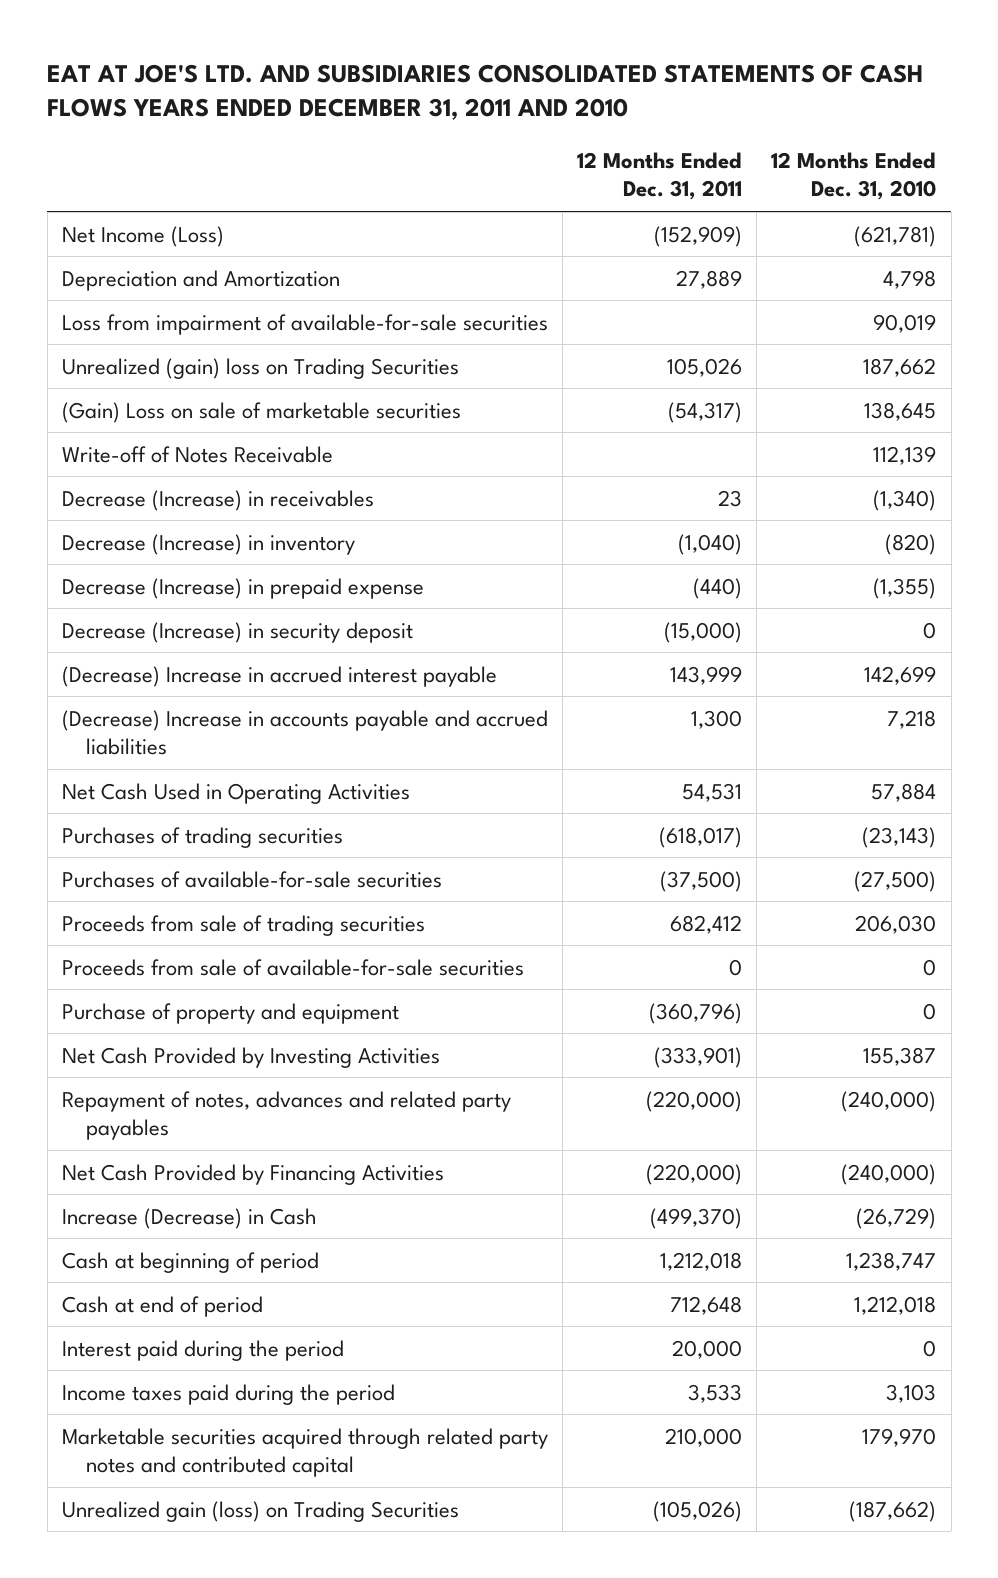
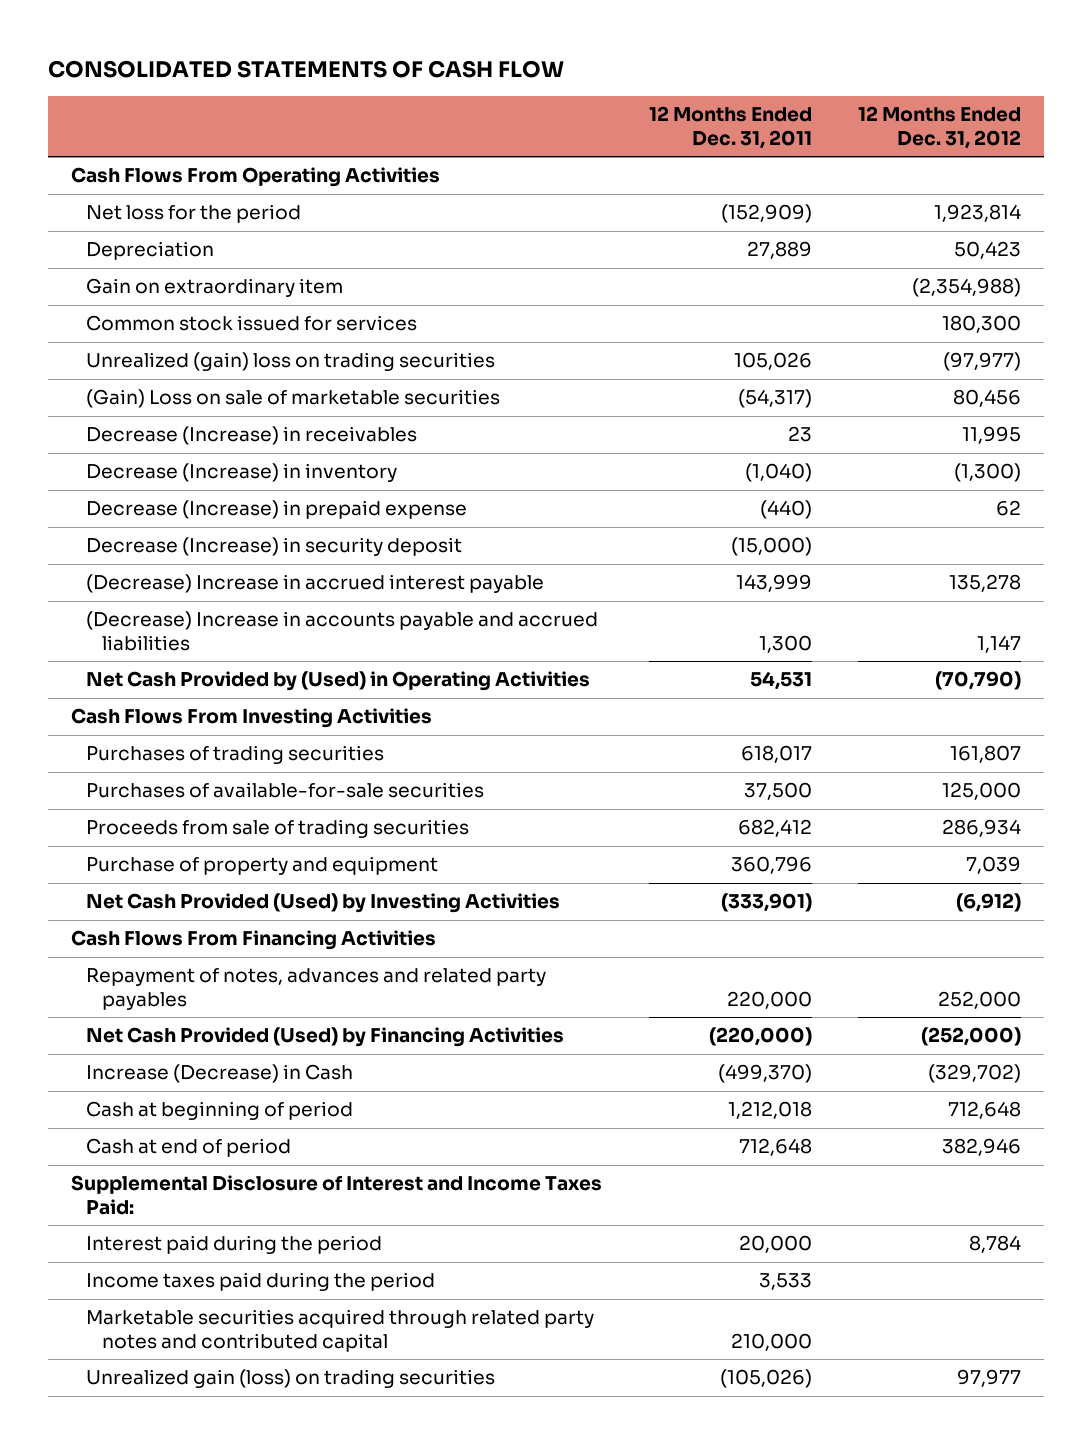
[47,63,924,121] EAT AT JOE'S LTD. AND SUBSIDIARIES CONSOLIDATED STATEMENTS OF CASH FLOWS YEARS ENDED DECEMBER 31, 2011 AND 2010 -> [48,60,565,79] CONSOLIDATED STATEMENTS OF CASH FLOW
[771,152,937,201] 12 Months Ended Dec. 31, 2010 -> none
none -> [857,106,1021,149] 12 Months Ended Dec. 31, 2012
[61,313,548,335] Loss from impairment of available-for-sale securities -> none
none -> [71,167,441,188] Cash Flows From Operating Activities
[61,225,224,247] Net Income (Loss) -> [86,204,302,224] Net loss for the period
[61,269,340,291] Depreciation and Amortization -> [86,241,215,261] Depreciation
none -> [86,278,344,298] Gain on extraordinary item
none -> [86,315,418,332] Common stock issued for services
[61,357,459,379] Unrealized (gain) loss on Trading Securities -> [86,352,496,372] Unrealized (gain) loss on trading securities
[61,445,333,463] Write-off of Notes Receivable -> none
[61,782,410,804] Net Cash Used in Operating Activities -> [86,671,591,692] Net Cash Provided by (Used) in Operating Activities
none -> [71,708,433,729] Cash Flows From Investing Activities
[659,826,743,848] (618,017) -> [740,745,812,764] 618,017
[660,870,743,892] (37,500) -> [743,782,812,801] 37,500
[61,958,524,976] Proceeds from sale of available-for-sale securities -> none
[649,1002,743,1024] (360,796) -> [730,856,812,875] 360,796
[61,1046,440,1068] Net Cash Provided by Investing Activities -> [86,893,561,914] Net Cash Provided (Used) by Investing Activities
none -> [71,930,437,951] Cash Flows From Financing Activities
[646,1090,743,1112] (220,000) -> [726,990,812,1009] 220,000
[61,1163,444,1185] Net Cash Provided by Financing Activities -> [86,1027,565,1048] Net Cash Provided (Used) by Financing Activities
none -> [71,1175,603,1215] Supplemental Disclosure of Interest and Income Taxes Paid:
[61,1500,459,1522] Unrealized gain (loss) on Trading Securities -> [86,1369,496,1389] Unrealized gain (loss) on trading securities

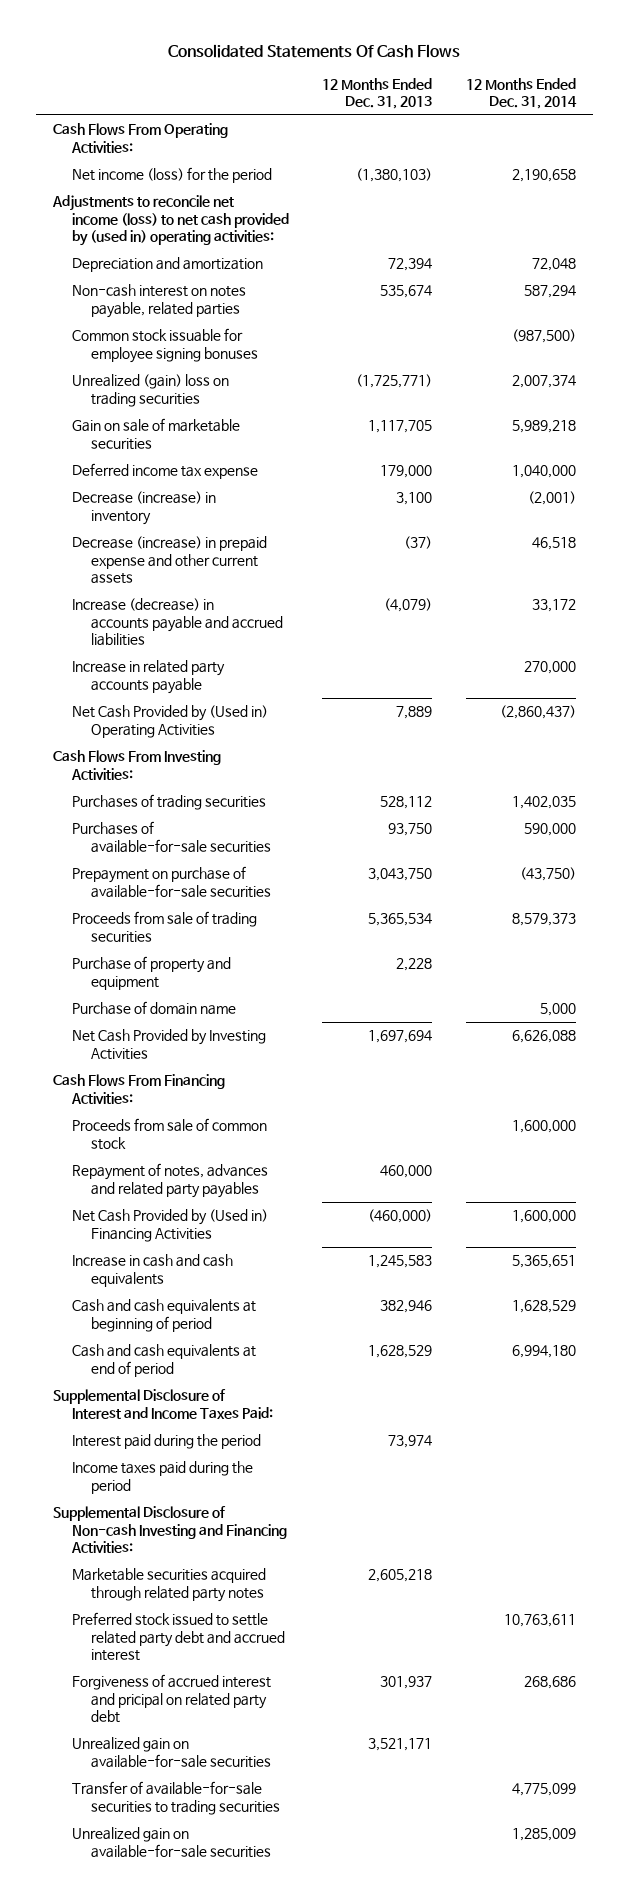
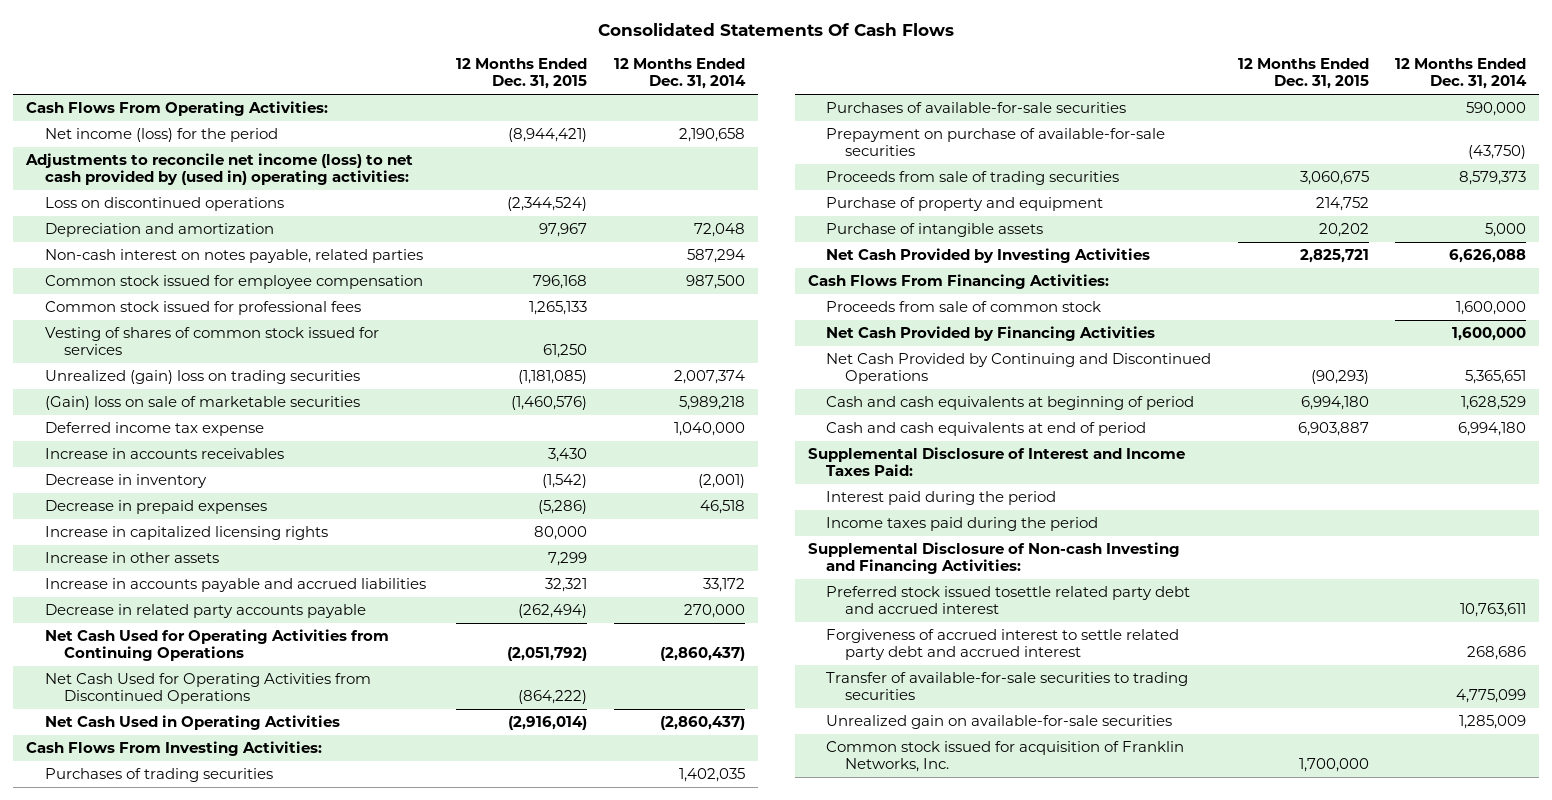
[322,77,433,109] 12 Months Ended Dec. 31, 2013 -> none
none -> [456,58,588,90] 12 Months Ended Dec. 31, 2015
none -> [45,197,285,212] Loss on discontinued operations
[71,328,258,363] Common stock issuable for employee signing bonuses -> none
none -> [45,275,424,290] Common stock issued for employee compensation
none -> [45,301,362,316] Common stock issued for professional fees
none -> [45,327,380,356] Vesting of shares of common stock issued for services
[71,418,240,450] Gain on sale of marketable securities -> [45,396,361,411] (Gain) loss on sale of marketable securities
none -> [45,448,285,460] Increase in accounts receivables
[71,491,216,525] Decrease (increase) in inventory -> [45,474,208,489] Decrease in inventory
[71,536,267,585] Decrease (increase) in prepaid expense and other current assets -> [45,500,268,515] Decrease in prepaid expenses
none -> [45,526,329,541] Increase in capitalized licensing rights
none -> [45,552,220,564] Increase in other assets
[71,598,283,647] Increase (decrease) in accounts payable and accrued liabilities -> [45,578,427,593] Increase in accounts payable and accrued liabilities
[71,660,225,694] Increase in related party accounts payable -> [45,604,367,619] Decrease in related party accounts payable
none -> [45,629,390,662] Net Cash Used for Operating Activities from Continuing Operations
none -> [45,673,372,705] Net Cash Used for Operating Activities from Discontinued Operations
[71,705,268,738] Net Cash Provided by (Used in) Operating Activities -> [45,715,341,731] Net Cash Used in Operating Activities
[71,1001,236,1016] Purchase of domain name -> [826,223,1044,238] Purchase of intangible assets
[71,1163,268,1198] Repayment of notes, advances and related party payables -> none
[71,1209,268,1242] Net Cash Provided by (Used in) Financing Activities -> [826,326,1156,342] Net Cash Provided by Financing Activities
[71,1254,233,1287] Increase in cash and cash equivalents -> [826,353,1212,385] Net Cash Provided by Continuing and Discontinued Operations
[71,1568,266,1602] Marketable securities acquired through related party notes -> none
[71,1737,271,1768] Unrealized gain on available-for-sale securities -> none
[71,1612,285,1662] Preferred stock issued to settle related party debt and accrued interest -> [826,586,1191,615] Preferred stock issued tosettle related party debt and accrued interest
[71,1674,271,1724] Forgiveness of accrued interest and pricipal on related party debt -> [826,629,1180,661] Forgiveness of accrued interest to settle related party debt and accrued interest
none -> [826,741,1185,773] Common stock issued for acquisition of Franklin Networks, Inc.

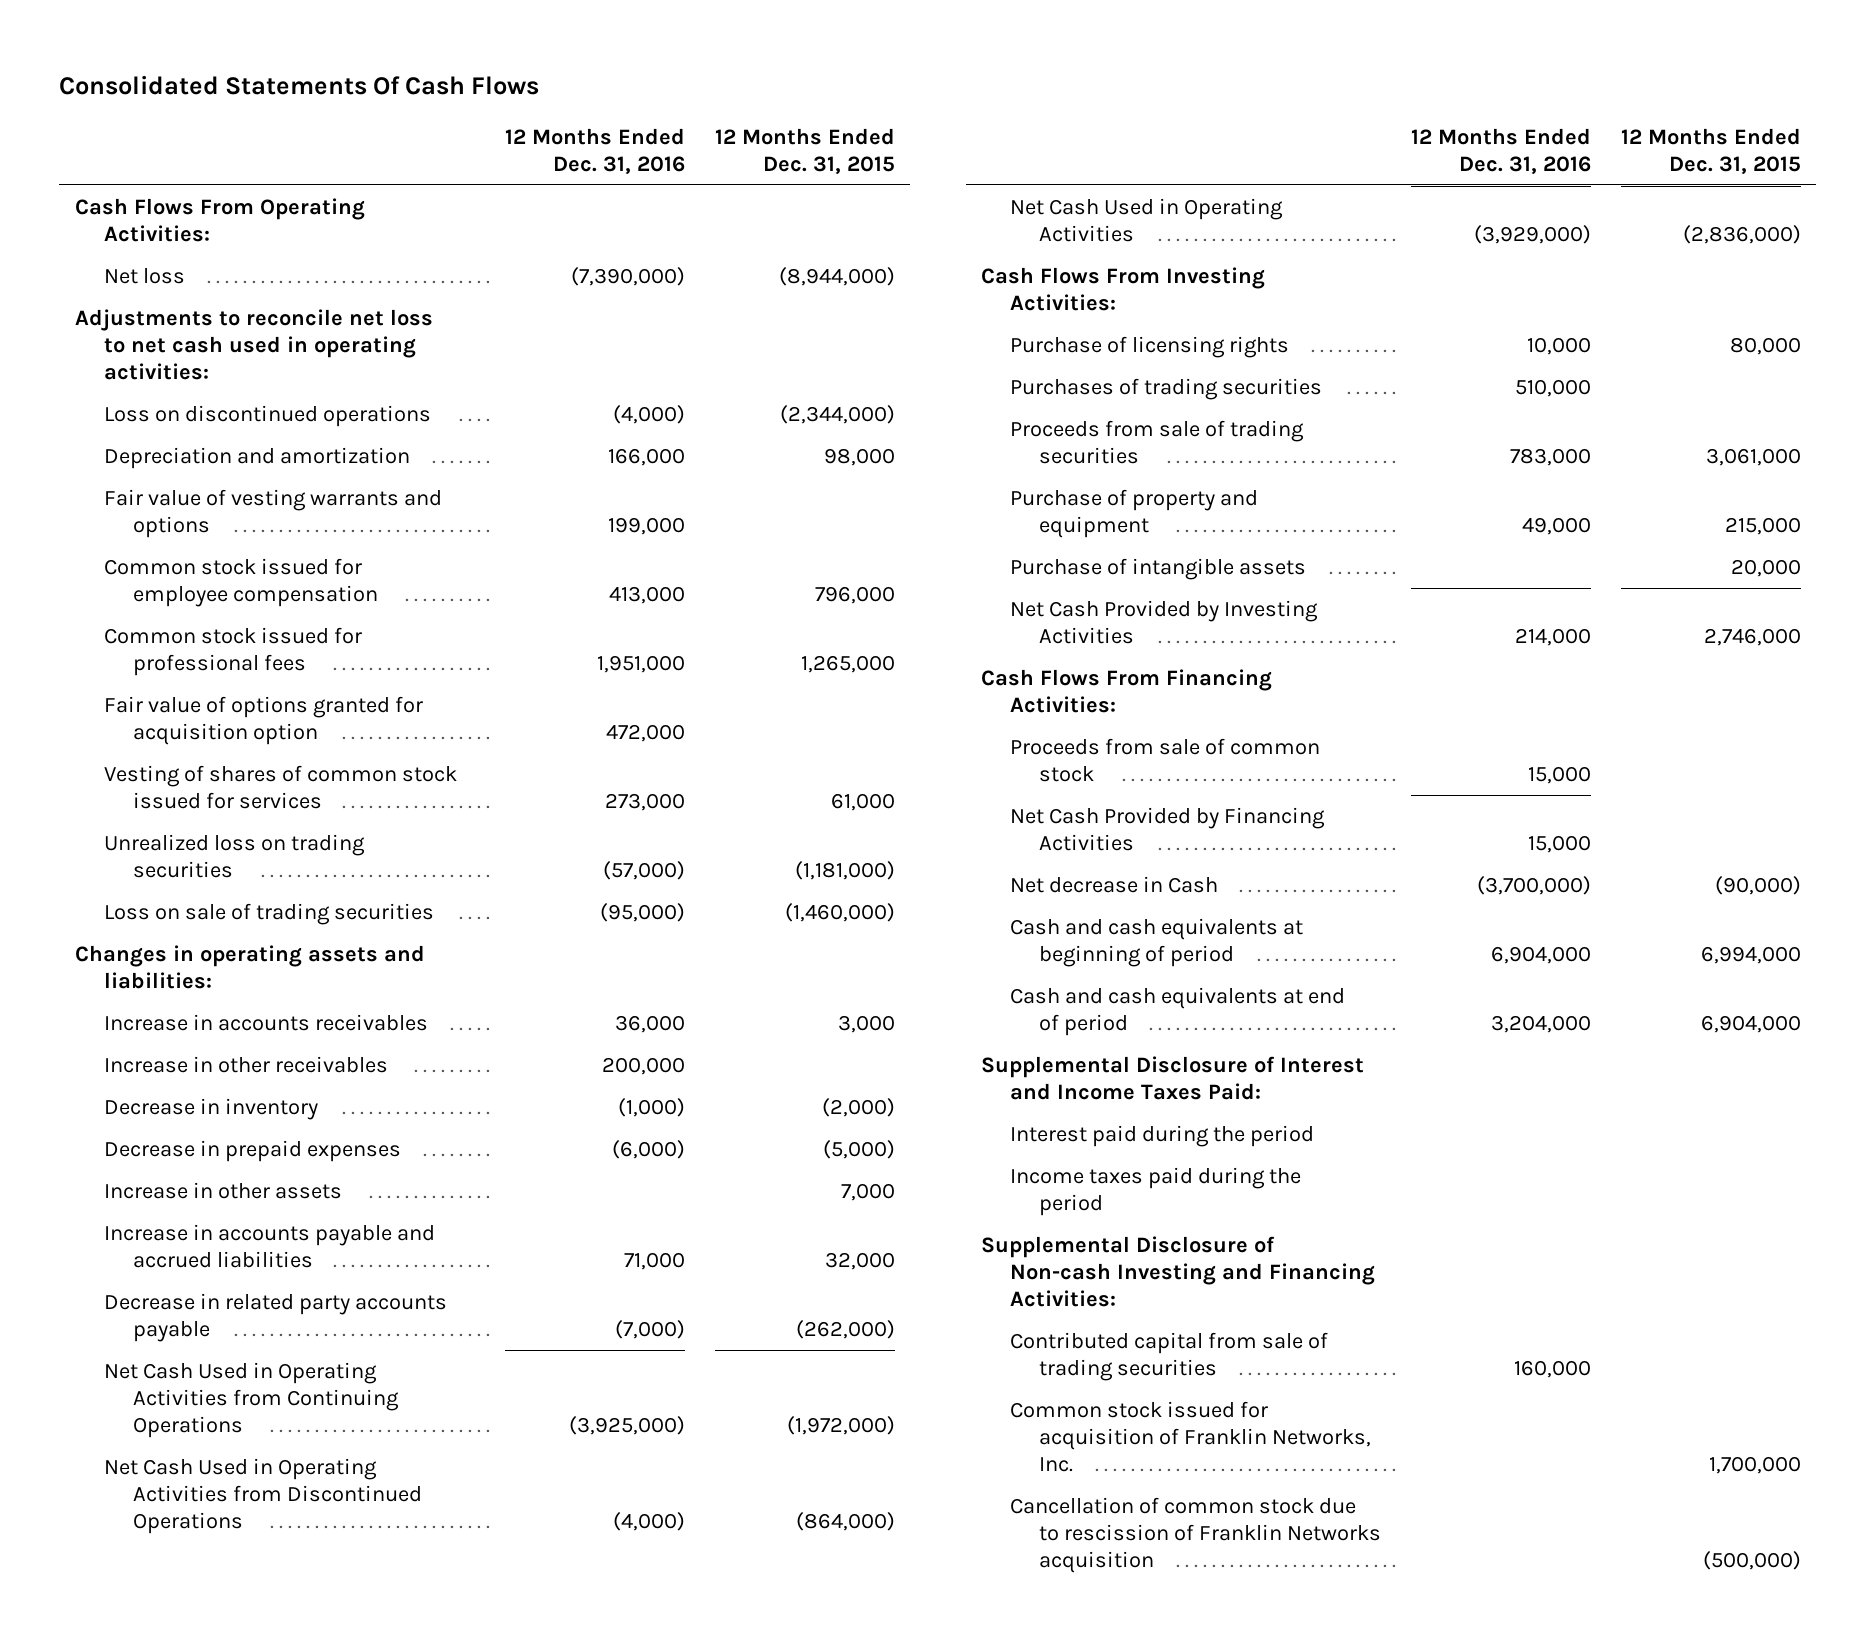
[613,58,746,90] 12 Months Ended Dec. 31, 2014 -> none
none -> [504,127,685,174] 12 Months Ended Dec. 31, 2016
[45,249,424,264] Non-cash interest on notes payable, related parties -> none
[45,422,265,437] Deferred income tax expense -> none
[45,526,329,541] Increase in capitalized licensing rights -> none
[45,128,279,143] Net income (loss) for the period -> [103,267,185,284] Net loss
[508,128,588,143] (8,944,421) -> [779,266,896,286] (8,944,000)
[25,153,414,186] Adjustments to reconcile net income (loss) to net cash provided by (used in) operating activities: -> [74,308,433,381] Adjustments to reconcile net loss to net cash used in operating activities:
[507,197,588,212] (2,344,524) -> [780,404,896,424] (2,344,000)
[539,223,588,238] 97,967 -> [824,447,896,466] 98,000
none -> [103,488,442,539] Fair value of vesting warrants and options
[533,275,588,290] 796,168 -> [815,586,896,605] 796,000
[529,301,588,316] 1,265,133 -> [801,655,896,674] 1,265,000
none -> [103,695,423,746] Fair value of options granted for acquisition option
[543,344,588,359] 61,250 -> [831,793,896,812] 61,000
[45,370,361,385] Unrealized (gain) loss on trading securities -> [103,833,365,879] Unrealized loss on trading securities
[518,370,588,385] (1,181,085) -> [795,861,896,881] (1,181,000)
[45,396,361,411] (Gain) loss on sale of marketable securities -> [103,902,434,925] Loss on sale of trading securities
[511,396,588,411] (1,460,576) -> [785,902,896,922] (1,460,000)
none -> [74,944,425,990] Changes in operating assets and liabilities:
[548,448,588,463] 3,430 -> [838,1014,896,1033] 3,000
none -> [103,1055,388,1073] Increase in other receivables
[542,474,588,489] (1,542) -> [822,1097,896,1117] (2,000)
[538,500,588,515] (5,286) -> [823,1139,896,1159] (5,000)
[548,552,588,567] 7,299 -> [841,1182,896,1201] 7,000
[545,578,588,593] 32,321 -> [825,1252,896,1271] 32,000
[518,604,588,619] (262,494) -> [796,1320,896,1340] (262,000)
[45,629,390,662] Net Cash Used for Operating Activities from Continuing Operations -> [103,1361,399,1439] Net Cash Used in Operating Activities from Continuing Operations
[507,647,588,662] (2,051,792) -> [787,1416,896,1436] (1,972,000)
[45,673,372,705] Net Cash Used for Operating Activities from Discontinued Operations -> [103,1457,422,1535] Net Cash Used in Operating Activities from Discontinued Operations
[518,690,588,705] (864,222) -> [796,1512,896,1532] (864,000)
[508,716,588,731] (2,916,014) -> [1683,225,1802,245] (2,836,000)
none -> [1009,335,1289,358] Purchase of licensing rights
[826,102,1127,114] Purchases of available-for-sale securities -> none
[826,128,1166,157] Prepayment on purchase of available-for-sale securities -> none
[1299,171,1369,186] 3,060,675 -> [1706,448,1802,467] 3,061,000
[1315,197,1369,212] 214,752 -> [1725,517,1802,536] 215,000
[1318,223,1369,238] 20,202 -> [1731,558,1802,577] 20,000
[1299,249,1369,264] 2,825,721 -> [1704,628,1802,647] 2,746,000
[826,353,1212,385] Net Cash Provided by Continuing and Discontinued Operations -> [1009,875,1218,893] Net decrease in Cash
[1310,370,1369,385] (90,293) -> [1715,875,1802,895] (90,000)
[1300,396,1369,411] 6,994,180 -> [1701,946,1802,965] 6,994,000
[1297,422,1369,437] 6,903,887 -> [1701,1015,1802,1034] 6,904,000
[826,586,1191,615] Preferred stock issued tosettle related party debt and accrued interest -> none
[826,629,1180,661] Forgiveness of accrued interest to settle related party debt and accrued interest -> none
[826,672,1189,701] Transfer of available-for-sale securities to trading securities -> none
[826,715,1173,730] Unrealized gain on available-for-sale securities -> none
none -> [1009,1331,1328,1382] Contributed capital from sale of trading securities
none -> [1009,1496,1381,1574] Cancellation of common stock due to rescission of Franklin Networks acquisition

